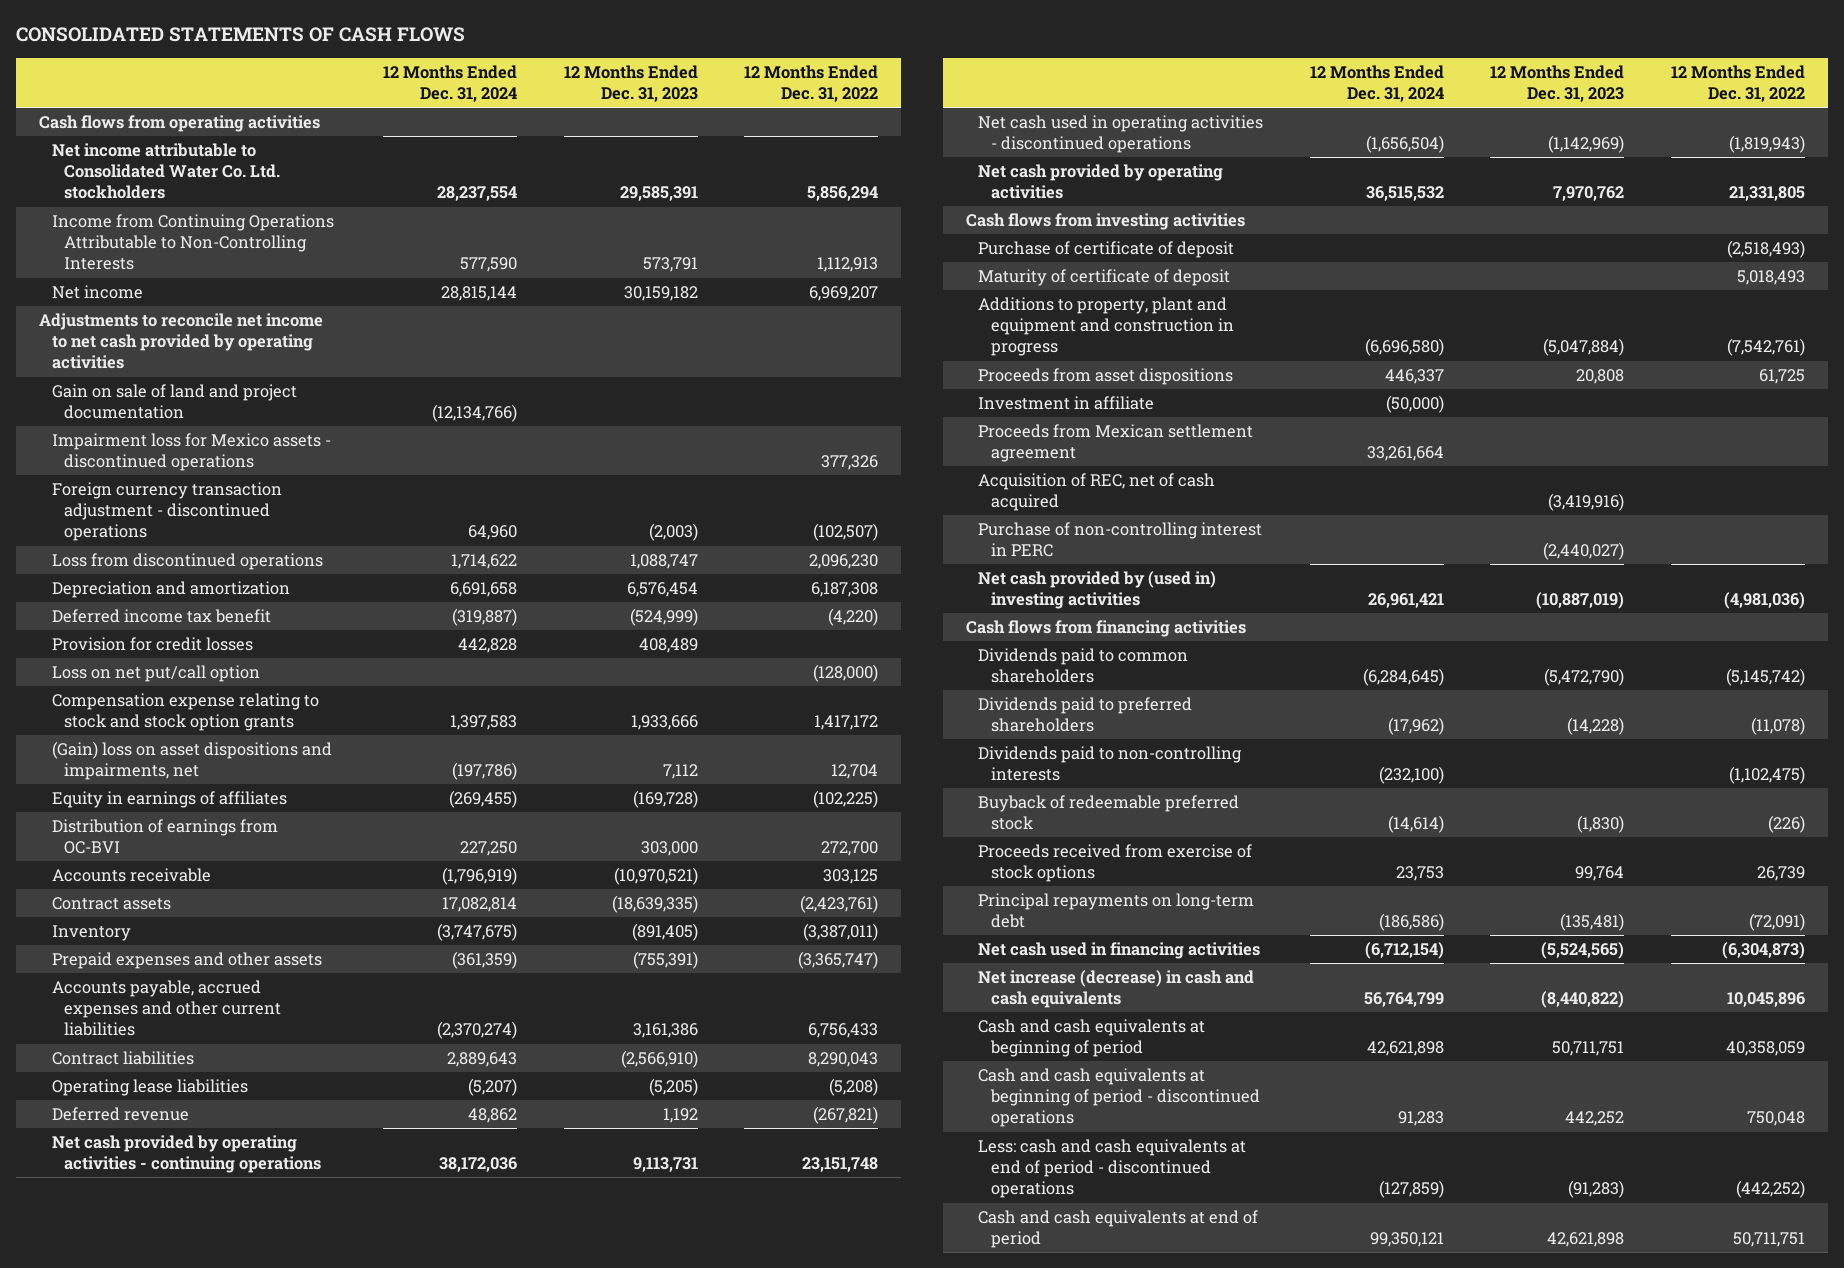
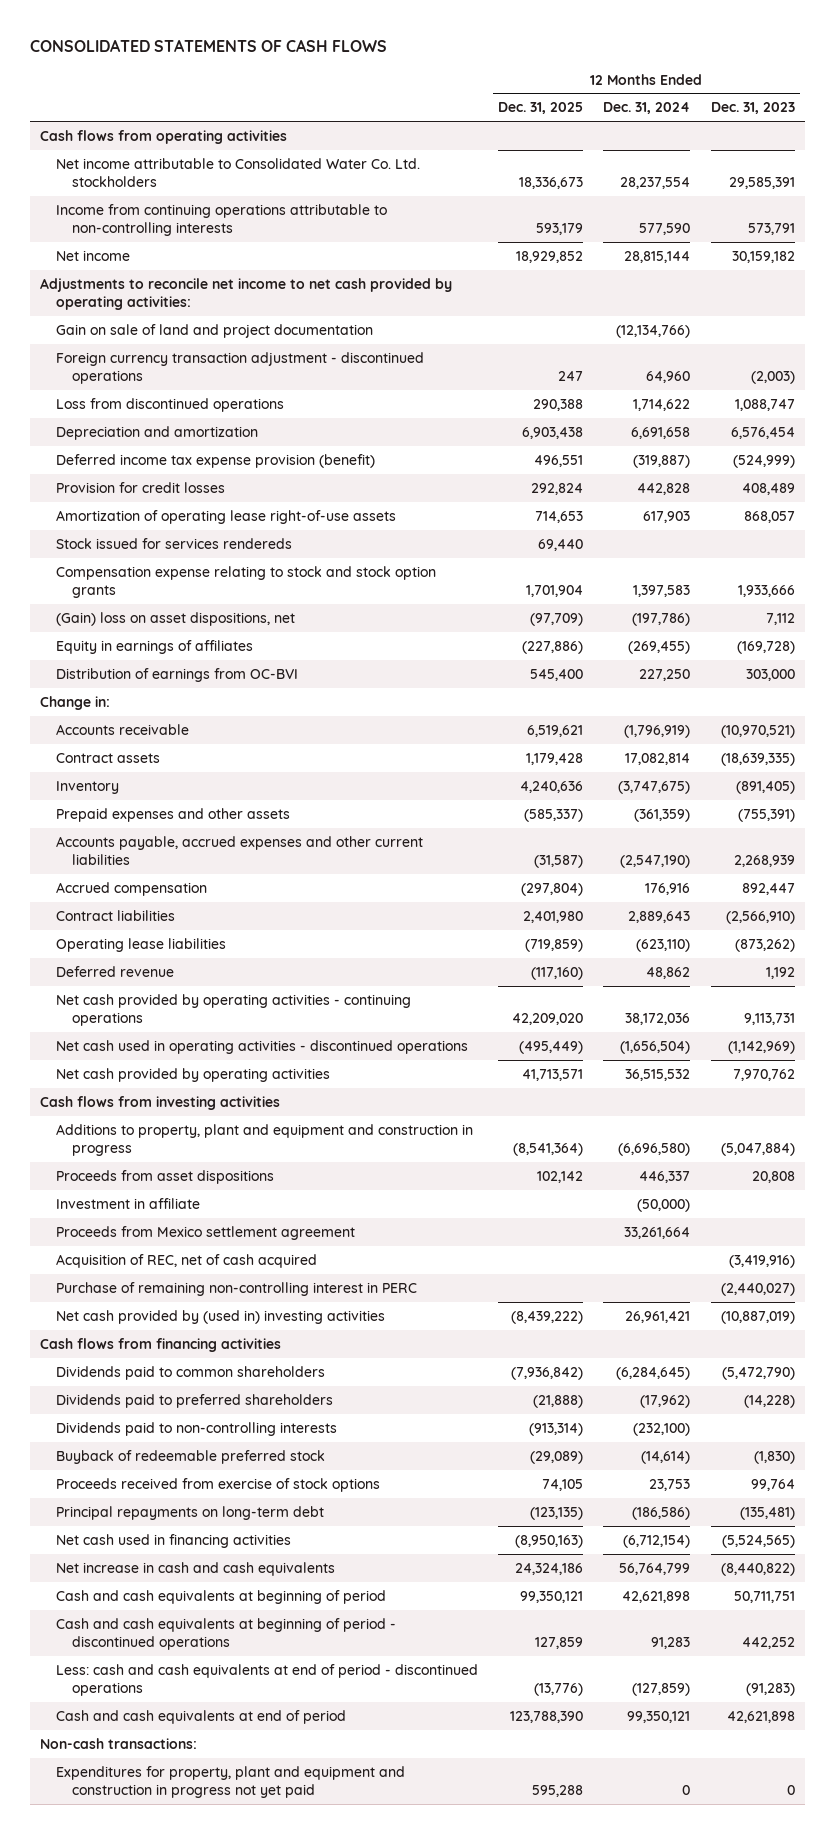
[744,64,879,102] 12 Months Ended Dec. 31, 2022 -> none
none -> [498,102,584,115] Dec. 31, 2025
[51,213,334,271] Income from Continuing Operations Attributable to Non-Controlling Interests -> [56,203,388,236] Income from continuing operations attributable to non-controlling interests
[38,312,323,370] Adjustments to reconcile net income to net cash provided by operating activities -> [40,277,453,310] Adjustments to reconcile net income to net cash provided by operating activities:
[51,432,331,472] Impairment loss for Mexico assets - discontinued operations -> none
[51,608,271,623] Deferred income tax benefit -> [56,453,376,468] Deferred income tax expense provision (benefit)
[51,664,260,682] Loss on net put/call option -> none
none -> [56,509,397,524] Amortization of operating lease right-of-use assets
none -> [56,537,293,549] Stock issued for services rendereds
[51,740,332,781] (Gain) loss on asset dispositions and impairments, net -> [56,611,296,626] (Gain) loss on asset dispositions, net
none -> [40,695,111,710] Change in:
[437,1021,518,1040] (2,370,274) -> [620,854,691,868] (2,547,190)
[632,1023,698,1039] 3,161,386 -> [733,854,795,867] 2,268,939
none -> [56,881,208,896] Accrued compensation
[468,1077,518,1096] (5,207) -> [636,938,691,952] (623,110)
[648,1077,698,1096] (5,205) -> [734,938,795,952] (873,262)
[978,240,1235,258] Purchase of certificate of deposit -> none
[978,268,1231,286] Maturity of certificate of deposit -> none
[978,423,1254,463] Proceeds from Mexican settlement agreement -> [56,1225,356,1240] Proceeds from Mexico settlement agreement
[978,521,1263,558] Purchase of non-controlling interest in PERC -> [56,1281,418,1296] Purchase of remaining non-controlling interest in PERC
[978,969,1255,1009] Net increase (decrease) in cash and cash equivalents -> [56,1561,336,1576] Net increase in cash and cash equivalents
none -> [40,1737,198,1749] Non-cash transactions:
none -> [56,1765,406,1798] Expenditures for property, plant and equipment and construction in progress not yet paid

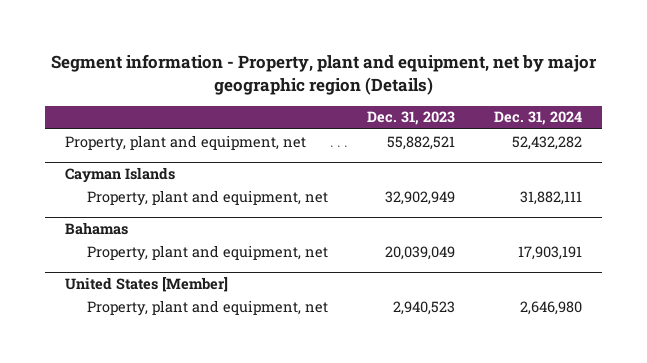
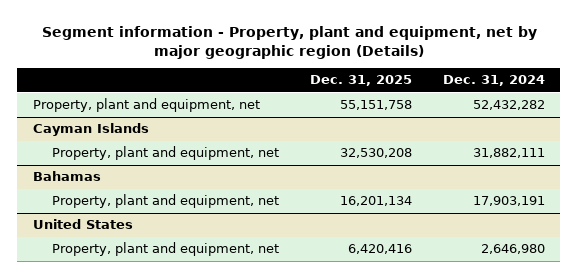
[366,111,455,126] Dec. 31, 2023 -> none
none -> [309,75,412,87] Dec. 31, 2025
[64,276,228,292] United States [Member] -> [32,219,133,230] United States

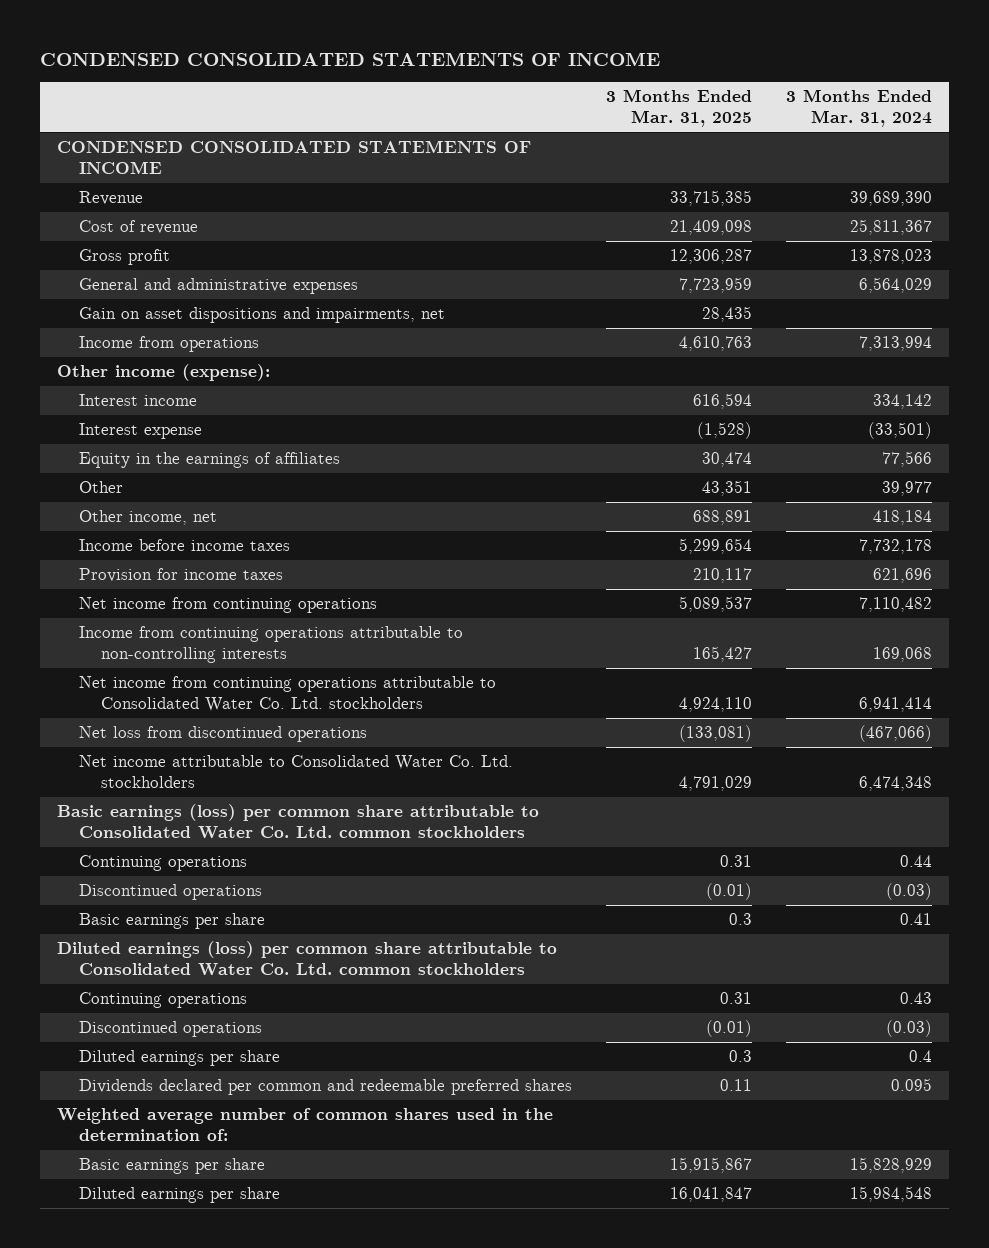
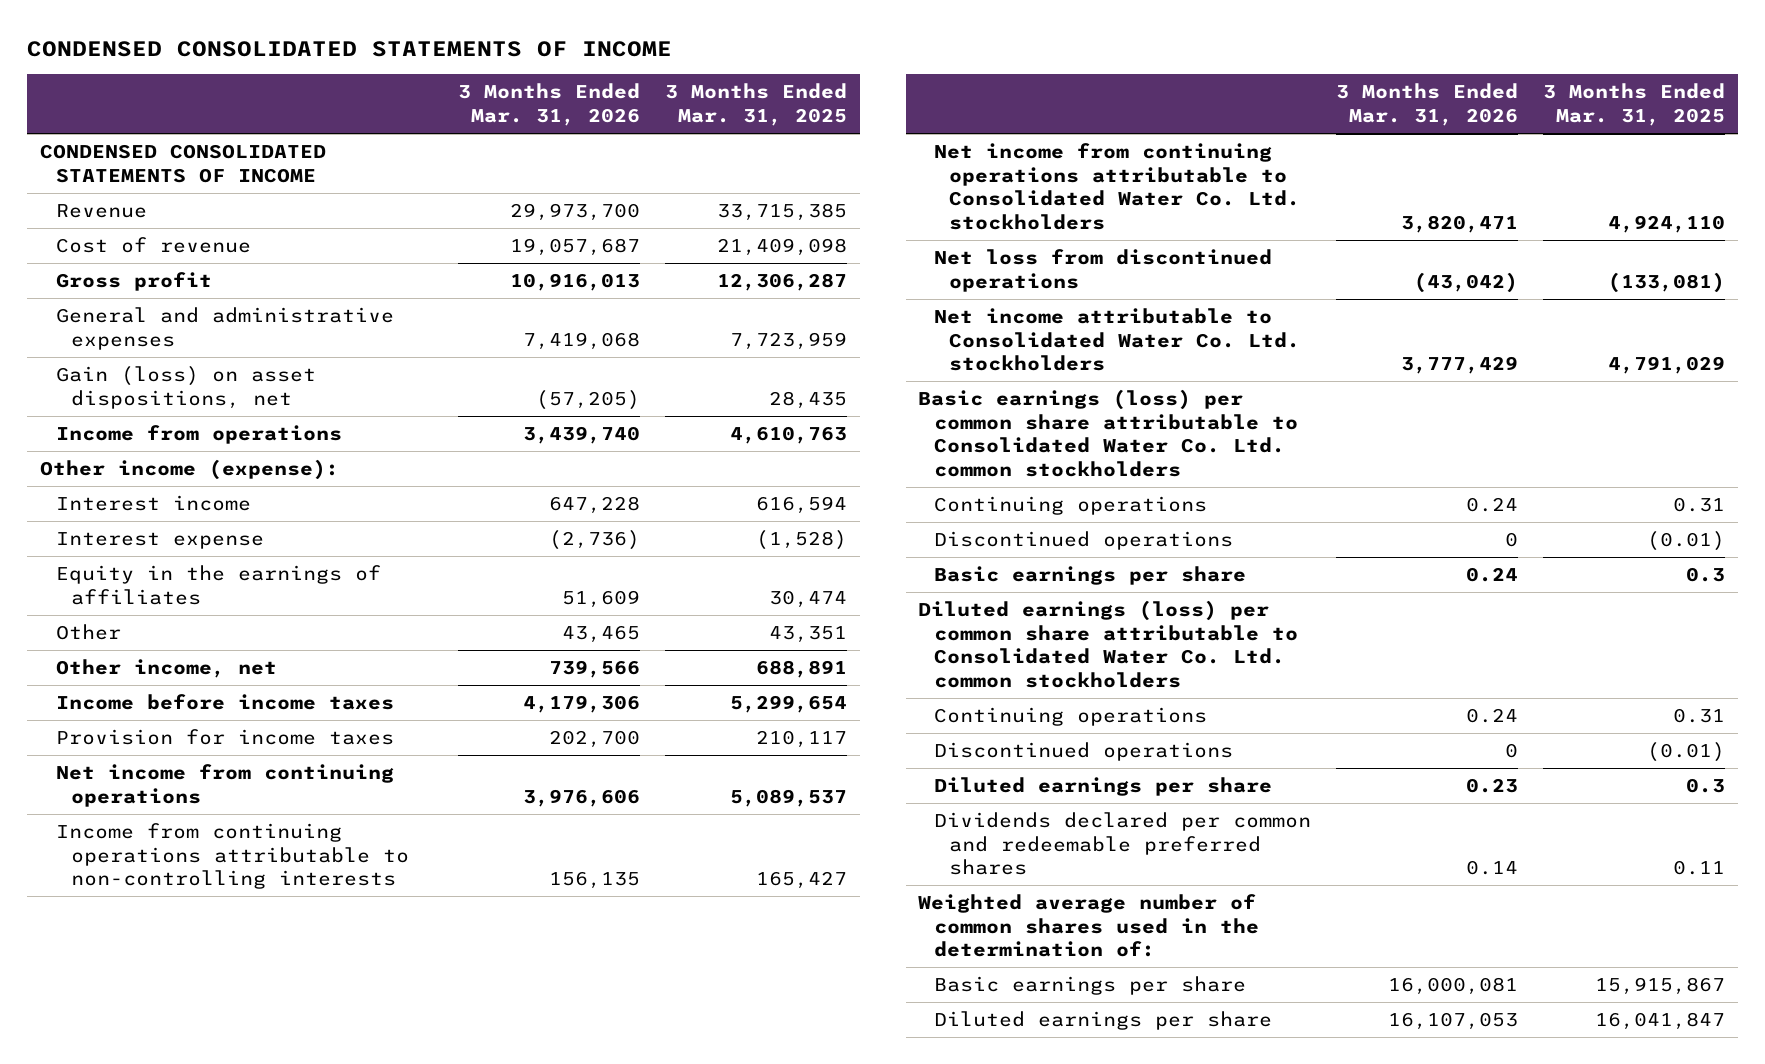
[785,89,932,128] 3 Months Ended Mar. 31, 2024 -> none
none -> [457,83,640,127] 3 Months Ended Mar. 31, 2026
[79,307,446,324] Gain on asset dispositions and impairments, net -> [55,366,316,409] Gain (loss) on asset dispositions, net

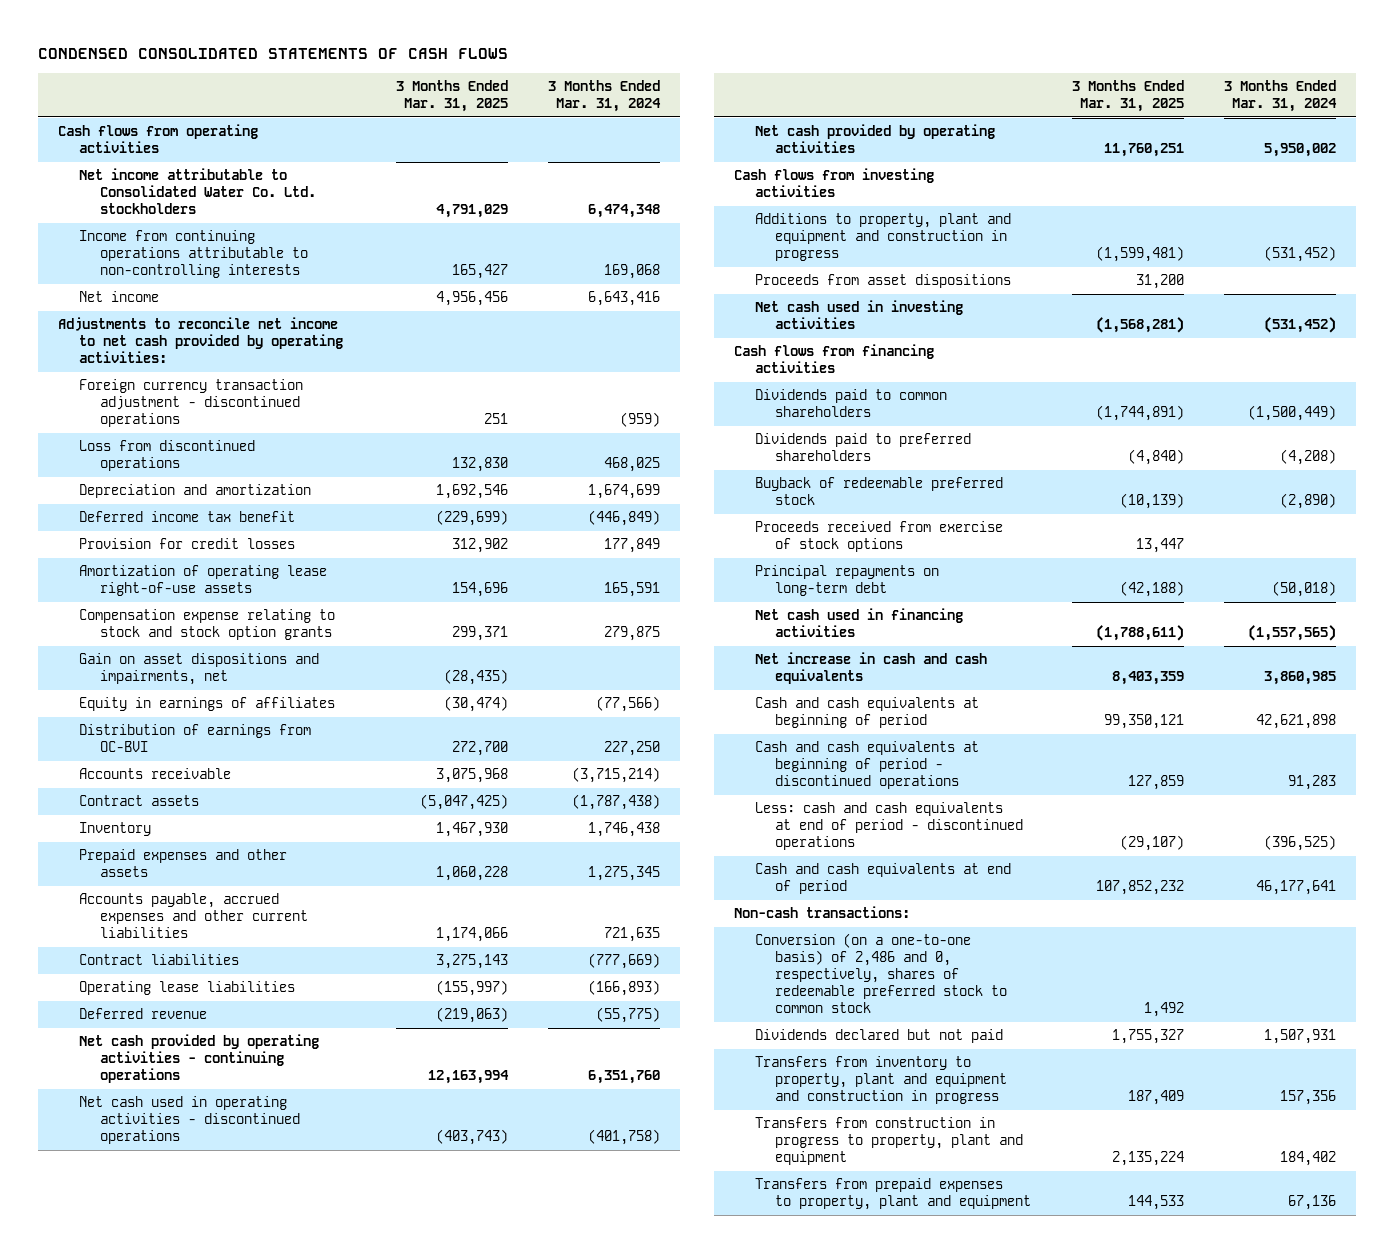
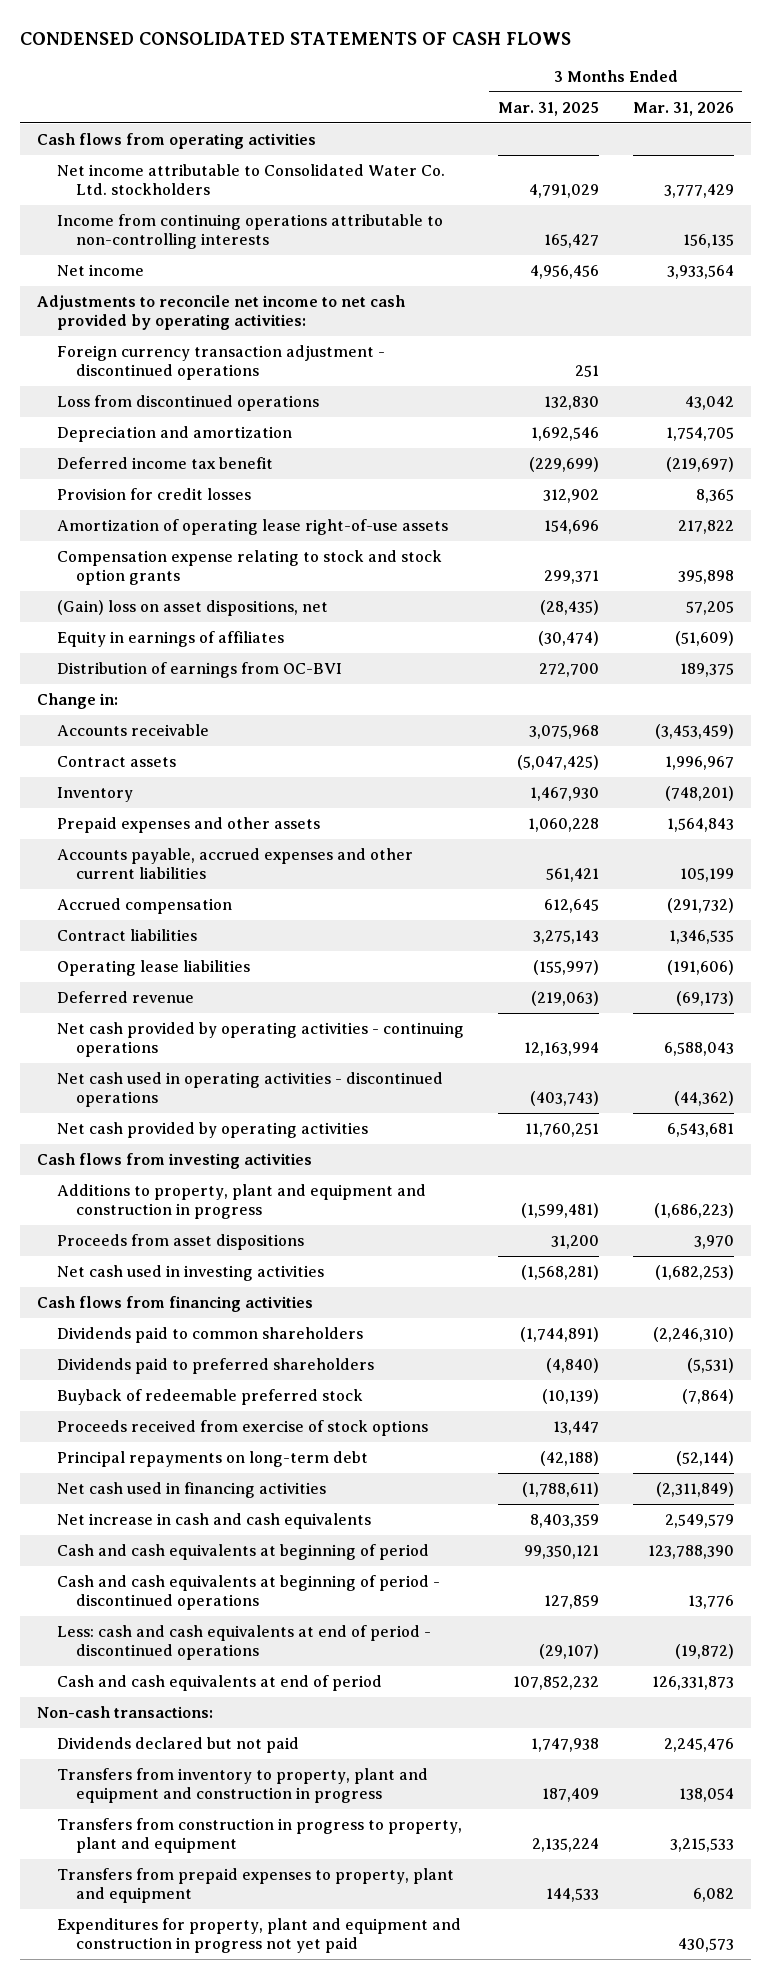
[547,79,661,112] 3 Months Ended Mar. 31, 2024 -> none
none -> [632,101,734,116] Mar. 31, 2026
[78,653,319,686] Gain on asset dispositions and impairments, net -> [56,600,328,617] (Gain) loss on asset dispositions, net
none -> [37,693,119,710] Change in:
[435,927,508,943] 1,174,066 -> [545,868,599,883] 561,421
none -> [56,898,232,915] Accrued compensation
[754,933,1008,1014] Conversion (on a one-to-one basis) of 2,486 and 0, respectively, shares of redeemable preferred stock to common stock -> none
[1111,1029,1184,1045] 1,755,327 -> [530,1738,599,1753] 1,747,938
none -> [56,1918,461,1954] Expenditures for property, plant and equipment and construction in progress not yet paid

